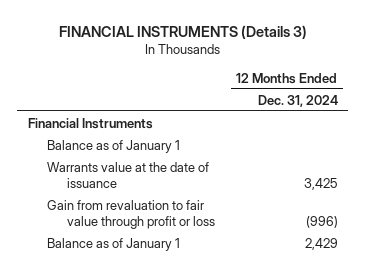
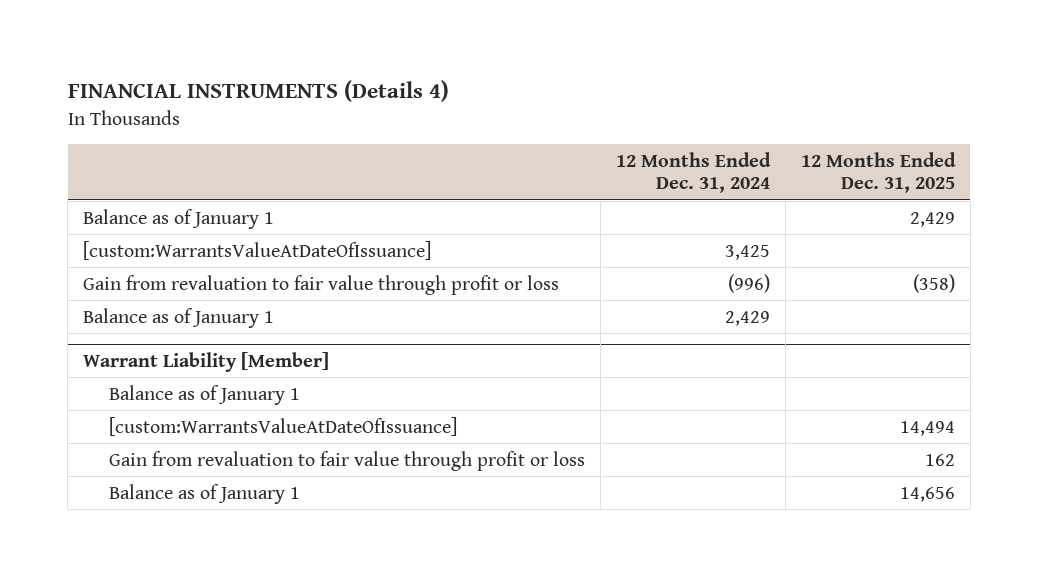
[58,24,307,39] FINANCIAL INSTRUMENTS (Details 3) -> [67,80,449,103] FINANCIAL INSTRUMENTS (Details 4)
none -> [800,151,956,194] 12 Months Ended Dec. 31, 2025
[27,117,153,129] Financial Instruments -> none
[47,161,210,189] Warrants value at the date of issuance -> [83,240,432,260] [custom:WarrantsValueAtDateOfIssuance]
none -> [83,351,330,372] Warrant Liability [Member]
none -> [109,384,301,405] Balance as of January 1
none -> [109,416,458,436] [custom:WarrantsValueAtDateOfIssuance]
none -> [109,450,586,471] Gain from revaluation to fair value through profit or loss
none -> [109,483,301,504] Balance as of January 1

